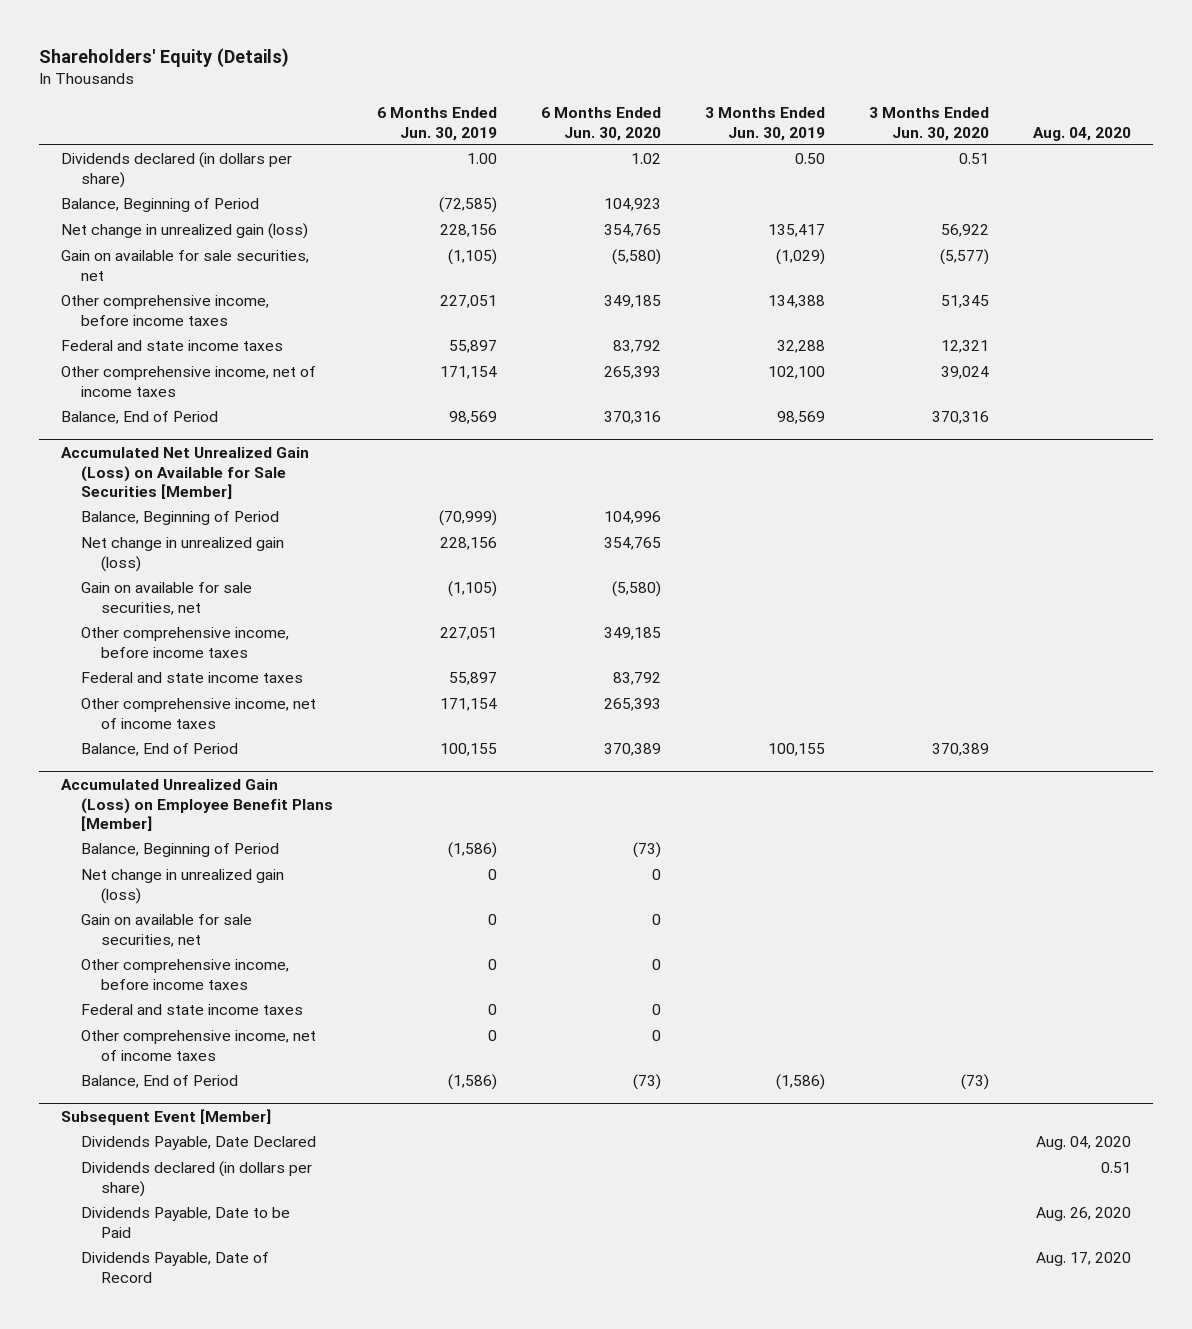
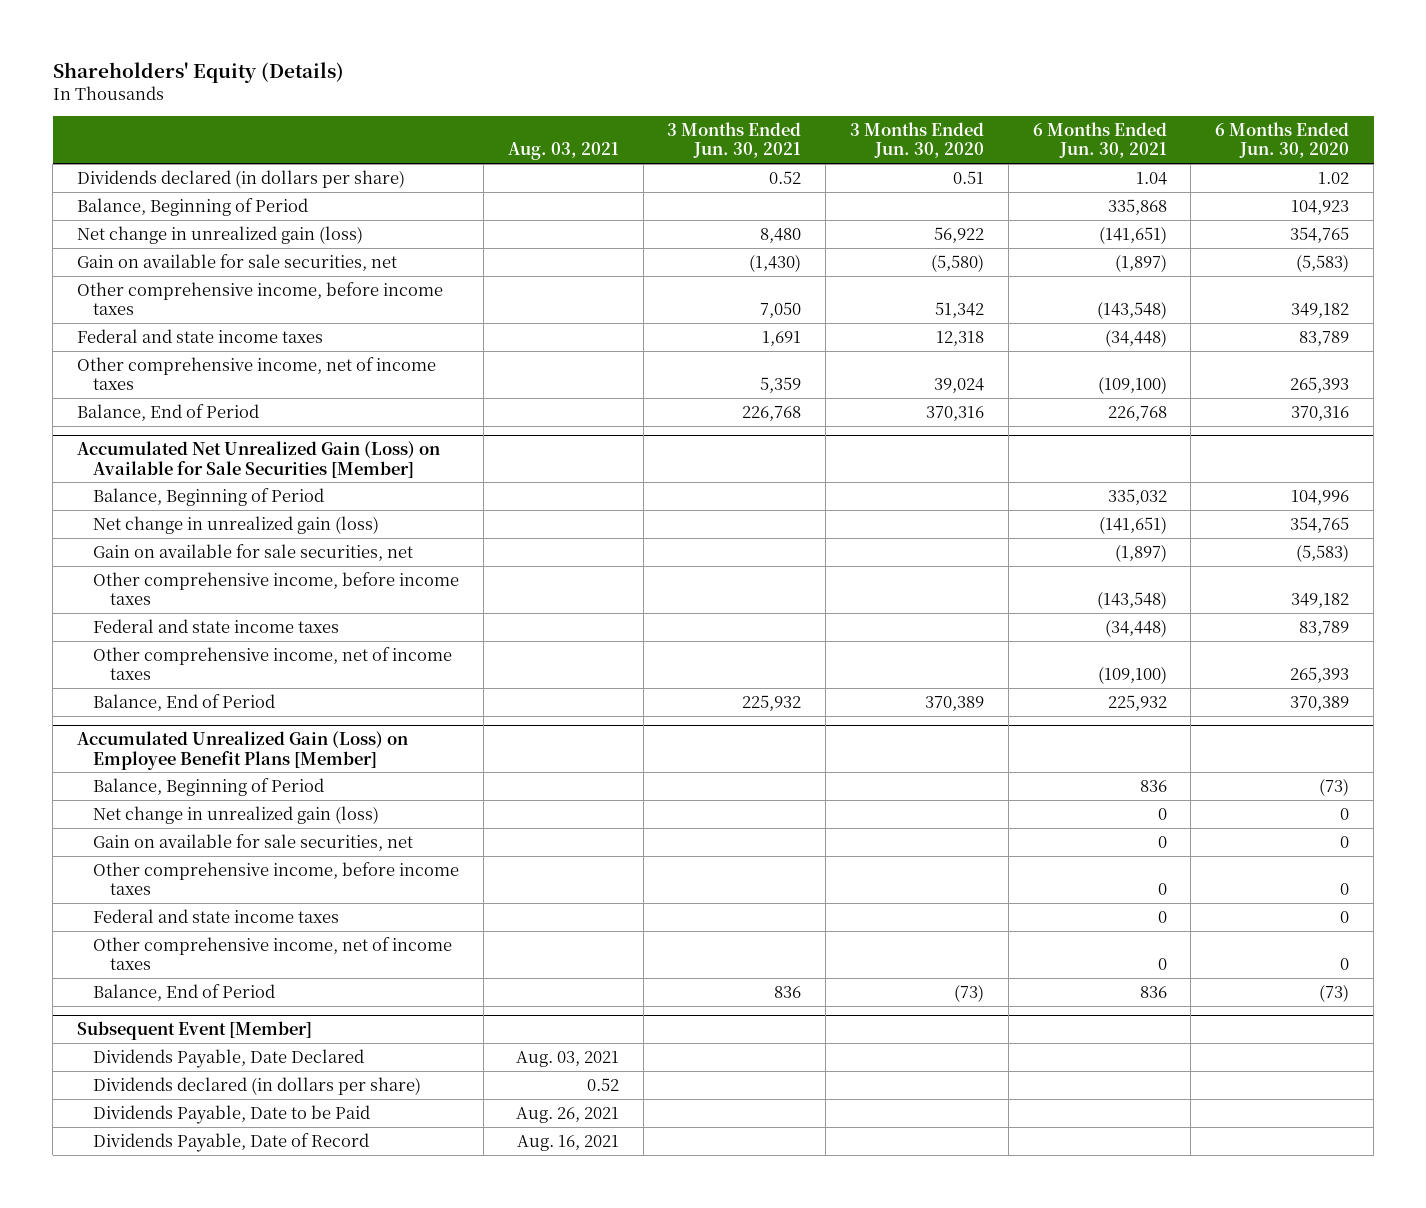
[376,107,497,141] 6 Months Ended Jun. 30, 2019 -> none
[704,107,825,141] 3 Months Ended Jun. 30, 2019 -> none
[1032,126,1131,141] Aug. 04, 2020 -> none
none -> [507,142,619,161] Aug. 03, 2021
none -> [667,122,802,159] 3 Months Ended Jun. 30, 2021
none -> [1032,122,1167,159] 6 Months Ended Jun. 30, 2021
[611,249,661,266] (5,580) -> [1296,253,1350,272] (5,583)
[939,249,989,266] (5,577) -> [931,253,985,272] (5,580)
[603,295,661,309] 349,185 -> [1291,303,1350,319] 349,182
[940,295,989,309] 51,345 -> [935,302,985,319] 51,342
[612,340,661,354] 83,792 -> [1299,330,1350,346] 83,789
[940,340,989,354] 12,321 -> [936,330,985,346] 12,318
[611,581,661,598] (5,580) -> [1296,543,1350,562] (5,583)
[603,627,661,641] 349,185 -> [1291,593,1350,609] 349,182
[612,672,661,686] 83,792 -> [1299,620,1350,636] 83,789

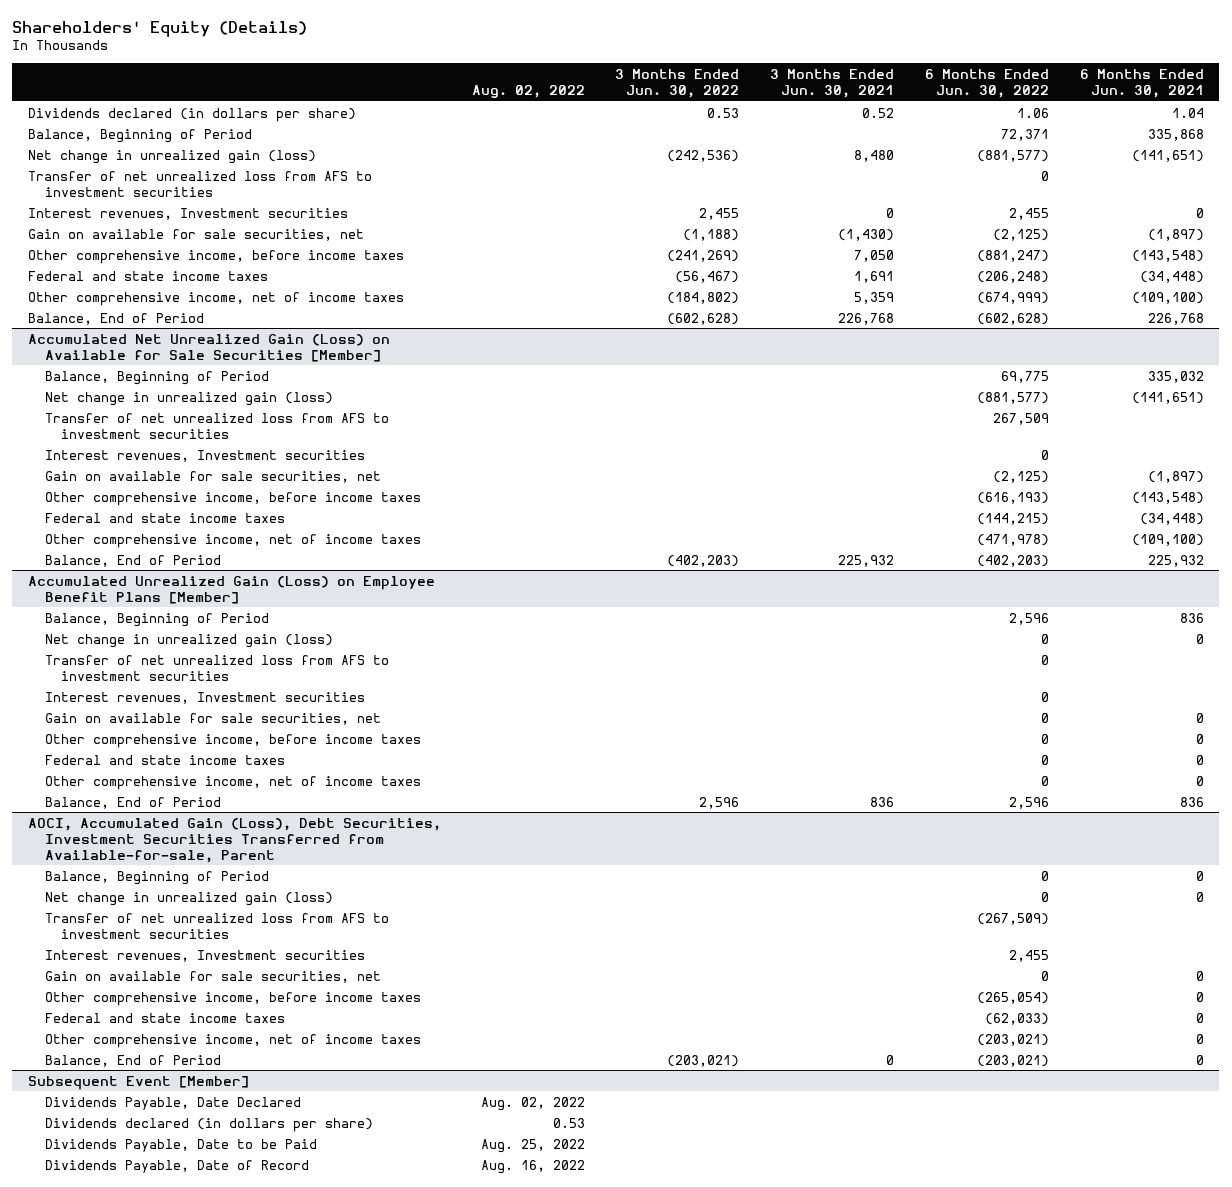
[507,142,619,161] Aug. 03, 2021 -> none
[850,122,985,159] 3 Months Ended Jun. 30, 2020 -> none
[1215,122,1350,159] 6 Months Ended Jun. 30, 2020 -> none
none -> [471,84,585,98] Aug. 02, 2022
none -> [615,68,740,98] 3 Months Ended Jun. 30, 2022
none -> [924,68,1049,98] 6 Months Ended Jun. 30, 2022
none -> [27,170,372,197] Transfer of net unrealized loss from AFS to investment securities
none -> [27,207,348,220] Interest revenues, Investment securities
none -> [44,412,389,439] Transfer of net unrealized loss from AFS to investment securities
none -> [44,449,365,462] Interest revenues, Investment securities
none -> [44,654,389,681] Transfer of net unrealized loss from AFS to investment securities
none -> [44,691,365,704] Interest revenues, Investment securities
none -> [27,817,441,863] AOCI, Accumulated Gain (Loss), Debt Securities, Investment Securities Transferred from Available-for-sale, Parent
none -> [44,870,269,885] Balance, Beginning of Period
none -> [44,891,333,906] Net change in unrealized gain (loss)
none -> [44,912,389,939] Transfer of net unrealized loss from AFS to investment securities
none -> [44,949,365,962] Interest revenues, Investment securities
none -> [44,970,381,983] Gain on available for sale securities, net
none -> [44,991,421,1006] Other comprehensive income, before income taxes
none -> [44,1012,285,1023] Federal and state income taxes
none -> [44,1033,421,1048] Other comprehensive income, net of income taxes
none -> [44,1054,221,1067] Balance, End of Period

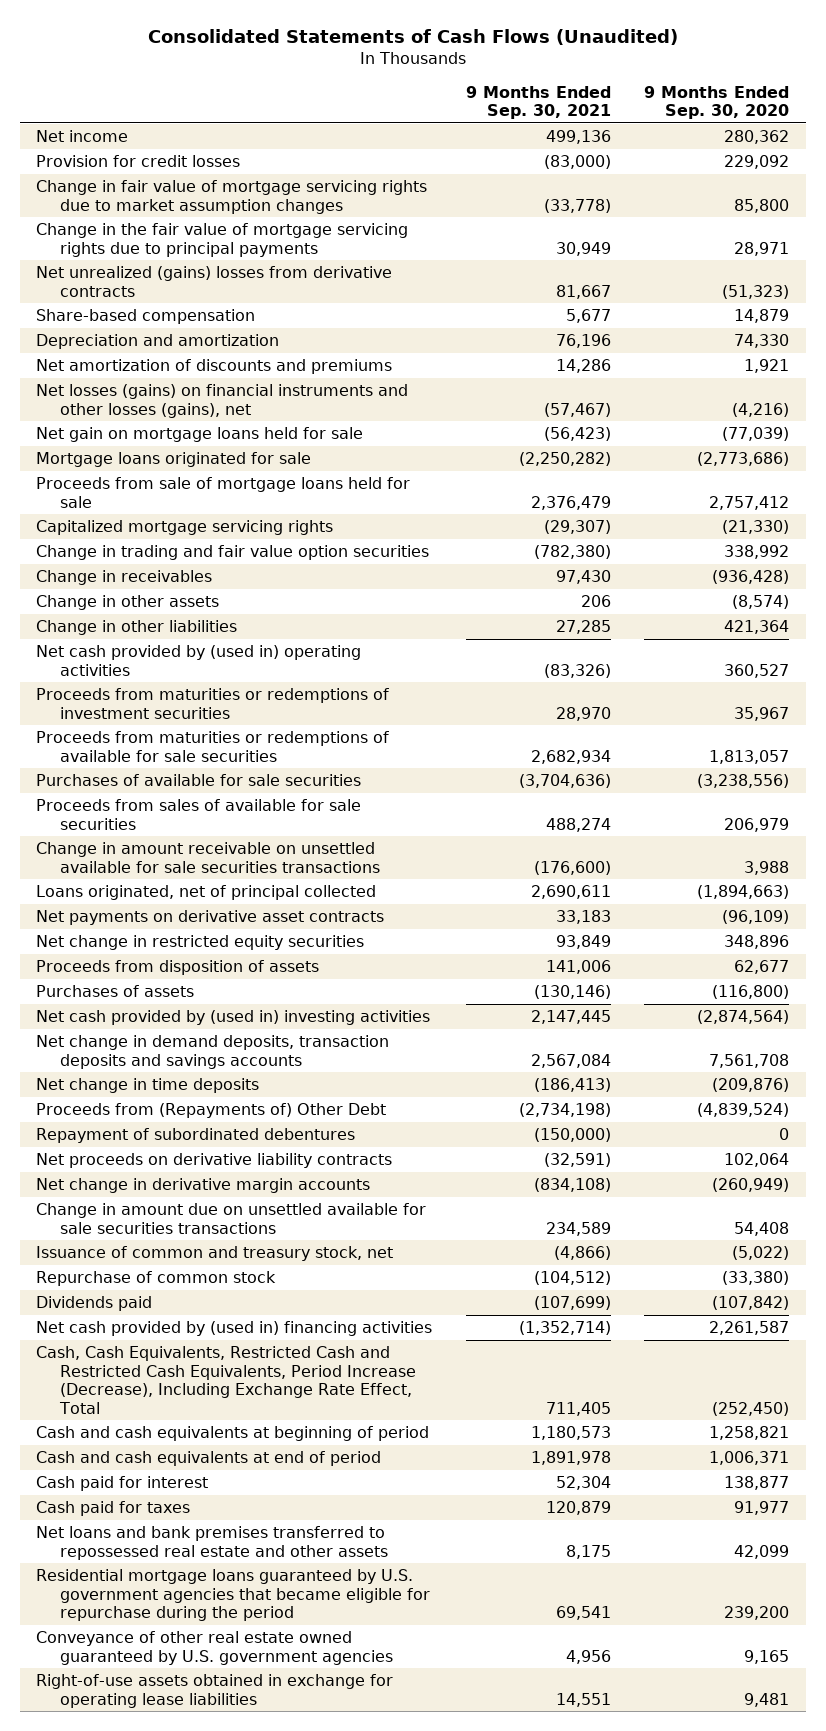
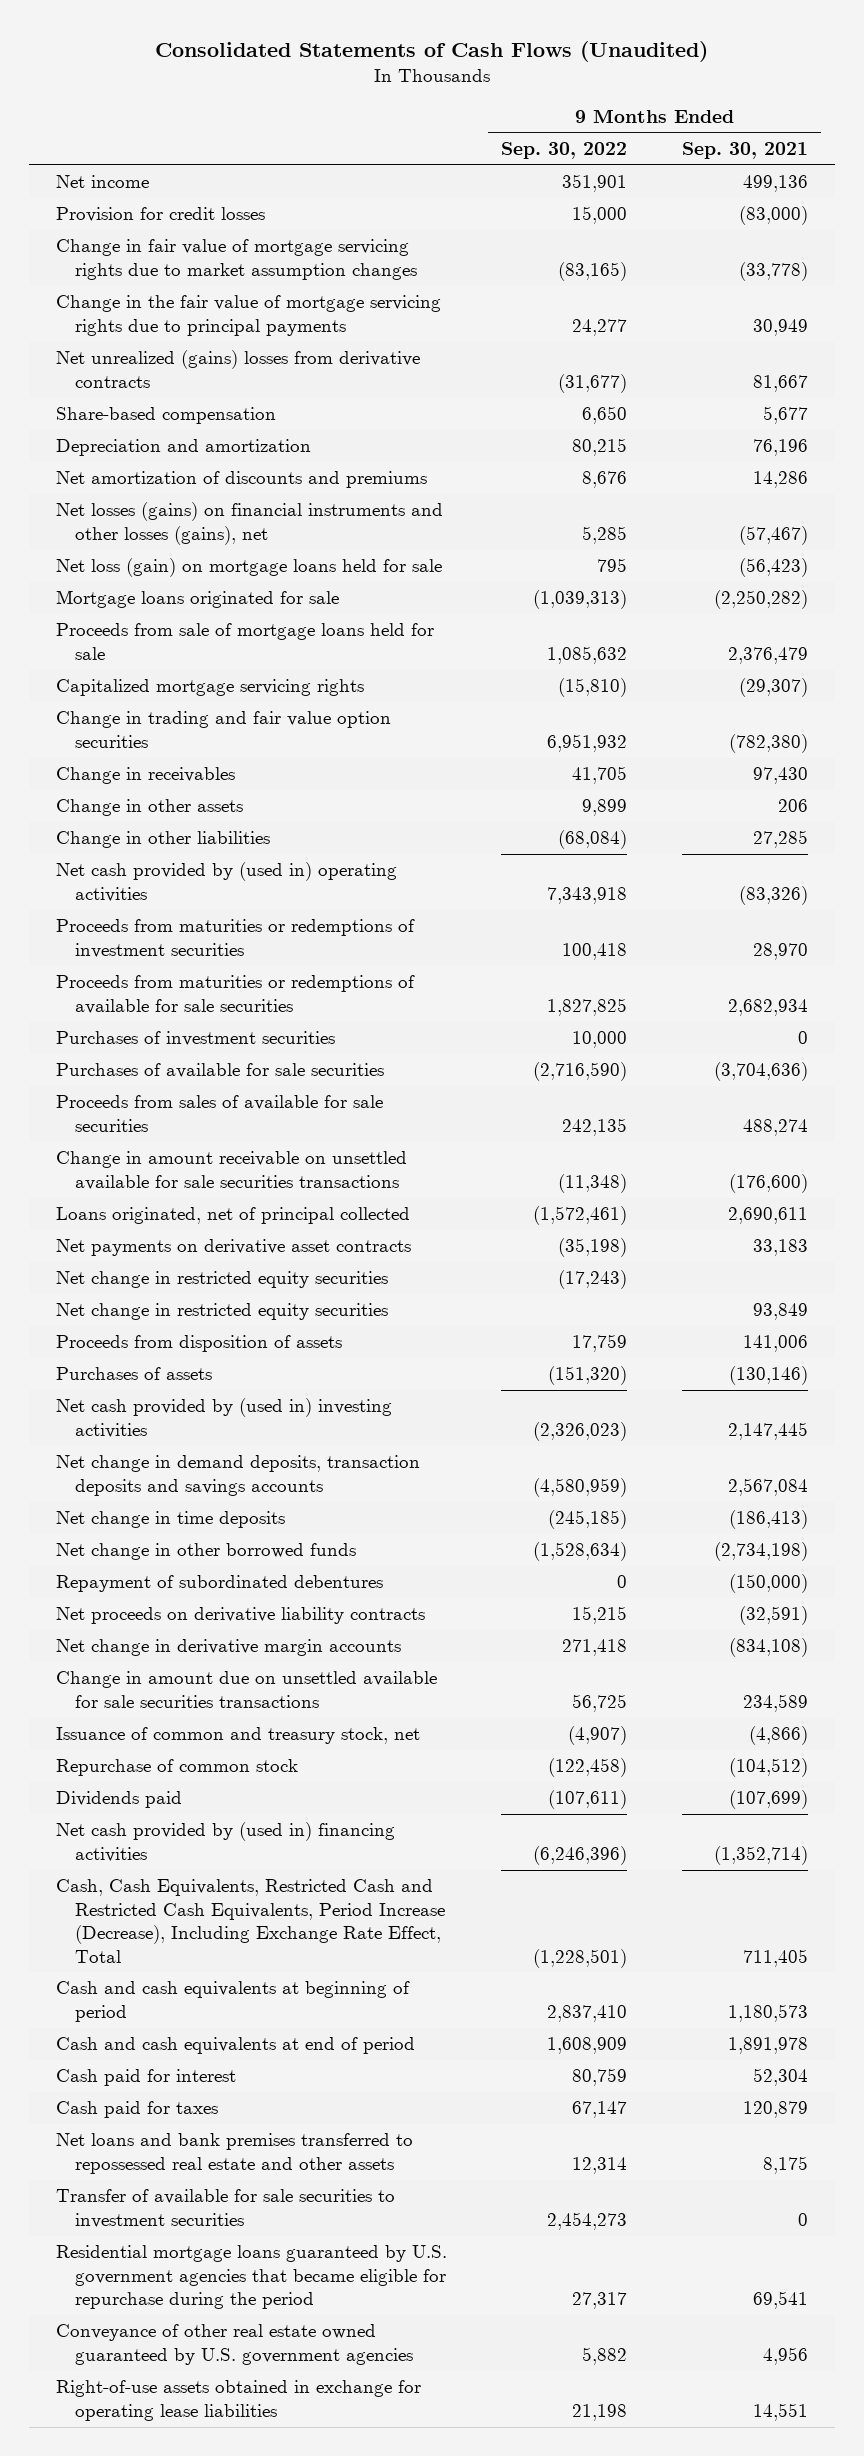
[644,85,790,120] 9 Months Ended Sep. 30, 2020 -> none
none -> [501,142,628,160] Sep. 30, 2022
[36,426,364,442] Net gain on mortgage loans held for sale -> [56,558,443,578] Net loss (gain) on mortgage loans held for sale
none -> [56,1031,336,1047] Purchases of investment securities
none -> [56,1271,389,1289] Net change in restricted equity securities
[36,1102,387,1118] Proceeds from (Repayments of) Other Debt -> [56,1543,357,1561] Net change in other borrowed funds
none -> [56,2189,396,2228] Transfer of available for sale securities to investment securities

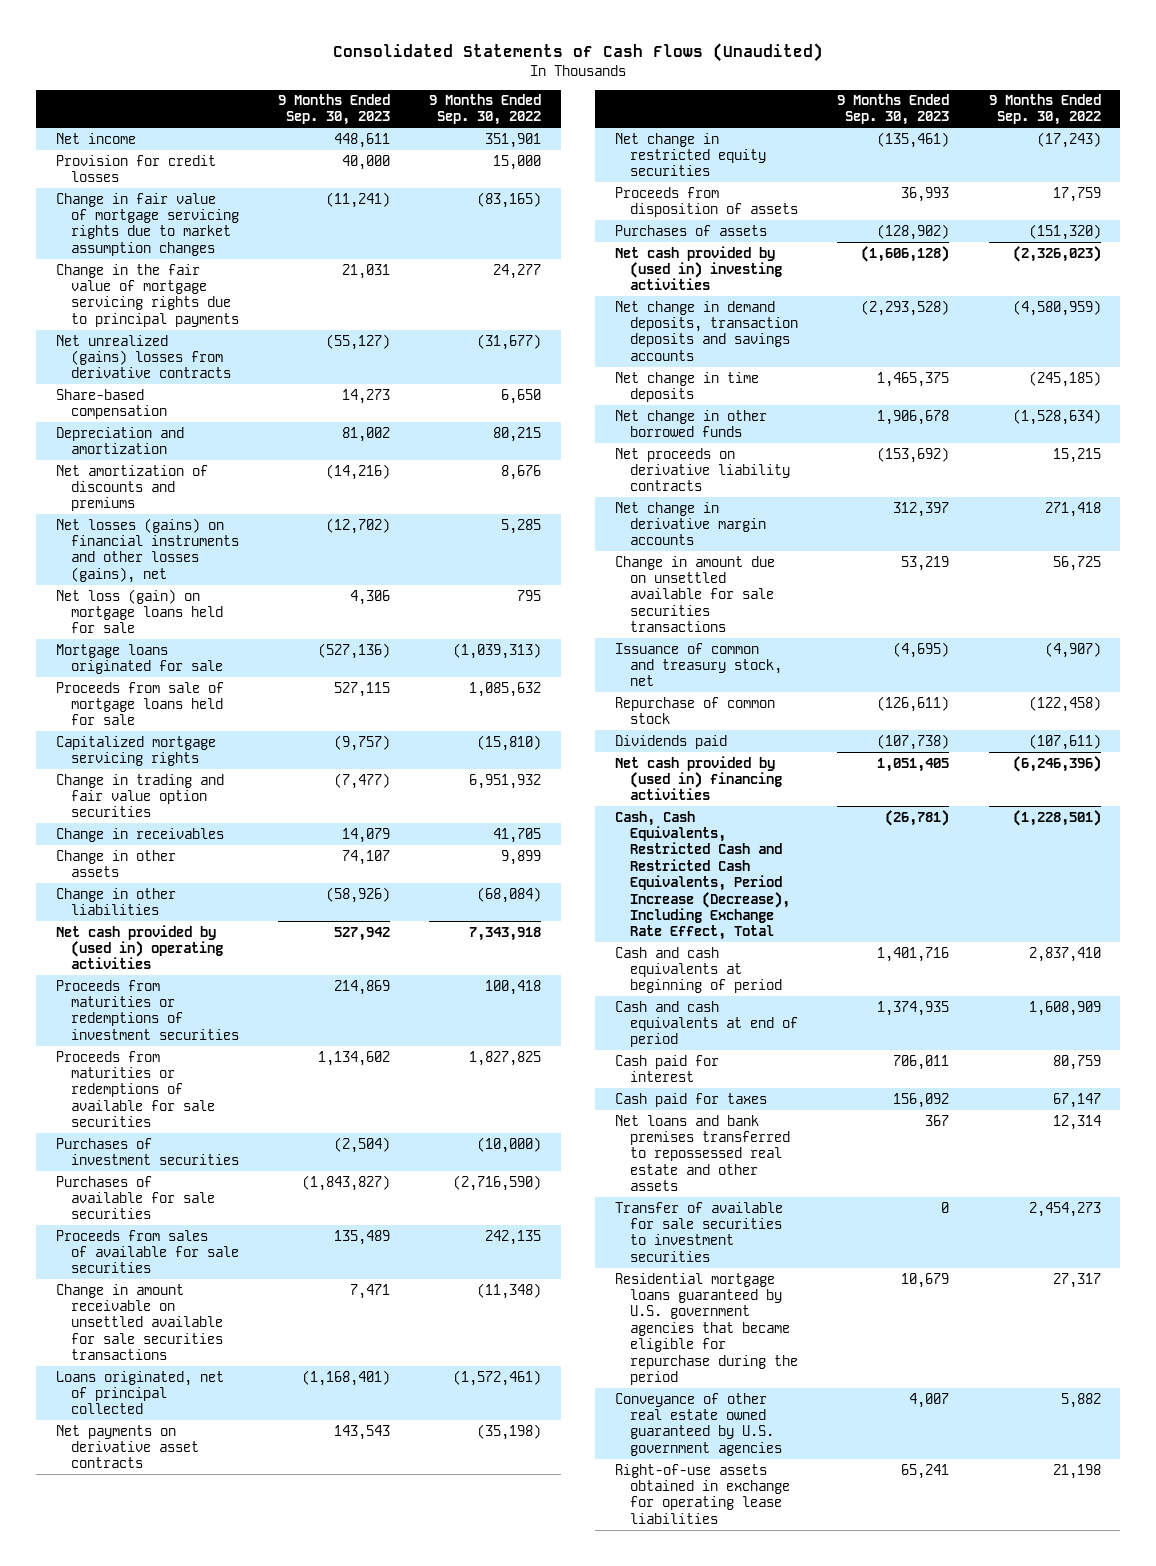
[681,142,808,160] Sep. 30, 2021 -> none
none -> [277,94,390,126] 9 Months Ended Sep. 30, 2023
[572,1031,628,1049] 10,000 -> [477,1136,542,1153] (10,000)
[56,1303,389,1321] Net change in restricted equity securities -> none
[56,1575,384,1593] Repayment of subordinated debentures -> none

